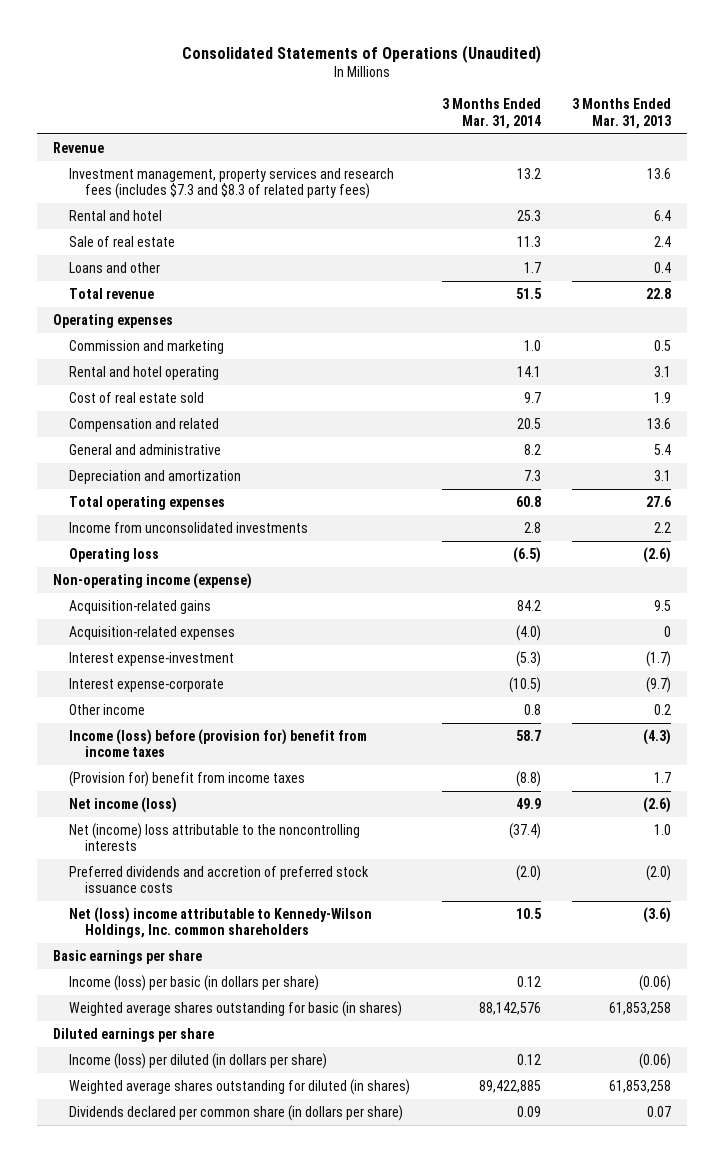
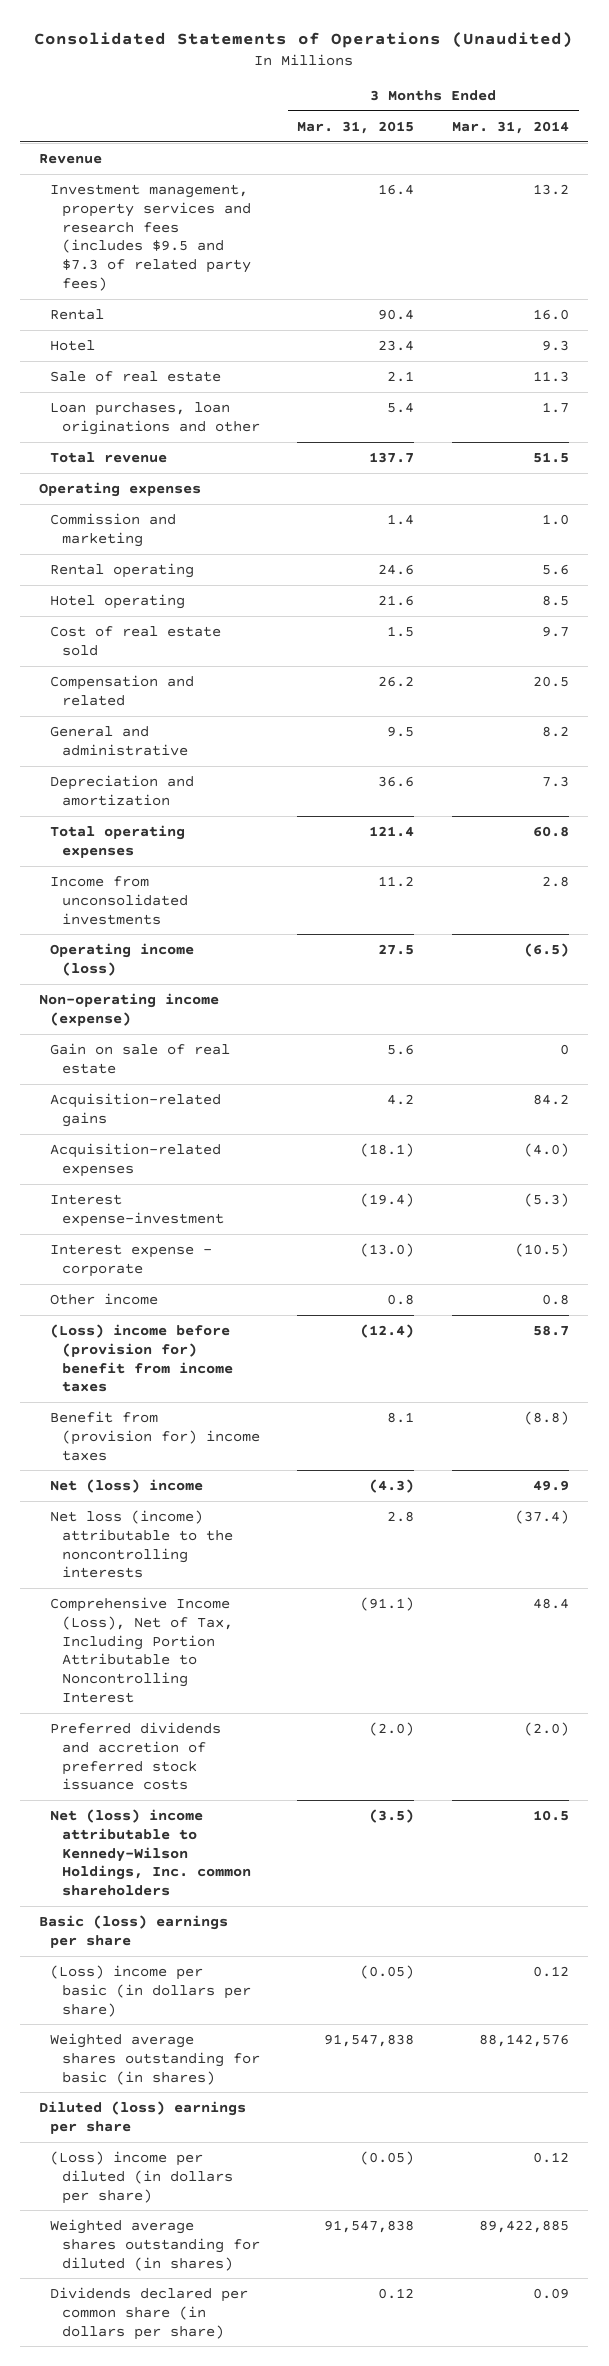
[572,98,672,129] 3 Months Ended Mar. 31, 2013 -> none
none -> [297,120,415,134] Mar. 31, 2015
[69,209,163,221] Rental and hotel -> none
[69,167,395,200] Investment management, property services and research fees (includes $7.3 and $8.3 of related party fees) -> [50,183,251,292] Investment management, property services and research fees (includes $9.5 and $7.3 of related party fees)
none -> [50,308,105,320] Rental
none -> [50,339,96,351] Hotel
[69,261,161,273] Loans and other -> [50,401,260,435] Loan purchases, loan originations and other
[69,365,220,380] Rental and hotel operating -> [50,562,195,578] Rental operating
[516,365,541,377] 14.1 -> [542,563,570,575] 5.6
none -> [50,593,186,609] Hotel operating
[69,547,160,562] Operating loss -> [50,942,195,976] Operating income (loss)
none -> [50,1042,231,1074] Gain on sale of real estate
[69,677,225,692] Interest expense-corporate -> [50,1243,213,1277] Interest expense - corporate
[69,728,368,758] Income (loss) before (provision for) benefit from income taxes -> [50,1323,233,1393] (Loss) income before (provision for) benefit from income taxes
[69,770,306,787] (Provision for) benefit from income taxes -> [50,1410,260,1461] Benefit from (provision for) income taxes
[69,796,178,813] Net income (loss) -> [50,1478,204,1493] Net (loss) income
[69,822,361,852] Net (income) loss attributable to the noncontrolling interests -> [50,1509,233,1579] Net loss (income) attributable to the noncontrolling interests
none -> [50,1596,233,1704] Comprehensive Income (Loss), Net of Tax, Including Portion Attributable to Noncontrolling Interest
[52,949,202,964] Basic earnings per share -> [39,1914,229,1948] Basic (loss) earnings per share
[69,974,320,991] Income (loss) per basic (in dollars per share) -> [50,1964,251,2017] (Loss) income per basic (in dollars per share)
[52,1027,214,1042] Diluted earnings per share -> [39,2100,247,2134] Diluted (loss) earnings per share
[69,1052,328,1069] Income (loss) per diluted (in dollars per share) -> [50,2150,233,2204] (Loss) income per diluted (in dollars per share)

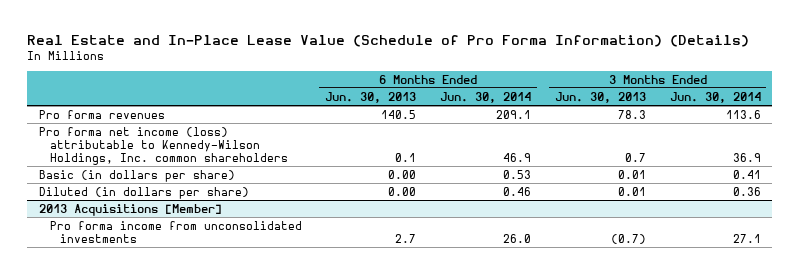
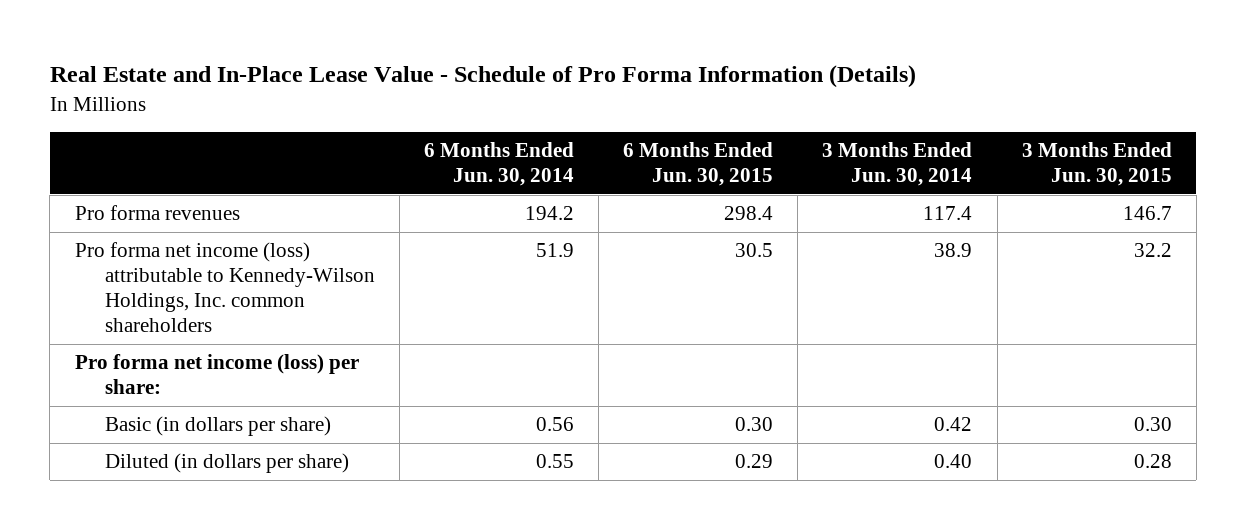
[27,34,750,47] Real Estate and In-Place Lease Value (Schedule of Pro Forma Information) (Details) -> [49,65,916,89] Real Estate and In-Place Lease Value - Schedule of Pro Forma Information (Details)
[325,91,417,103] Jun. 30, 2013 -> none
[554,91,646,103] Jun. 30, 2013 -> none
none -> [623,142,774,186] 6 Months Ended Jun. 30, 2015
none -> [1021,142,1172,186] 3 Months Ended Jun. 30, 2015
[39,203,223,216] 2013 Acquisitions [Member] -> none
[49,220,302,243] Pro forma income from unconsolidated investments -> none
[496,109,532,119] 209.1 -> [524,206,574,221] 194.2
[725,109,761,119] 113.6 -> [923,206,973,221] 117.4
[503,152,532,162] 46.9 -> [535,243,574,258] 51.9
[732,152,761,162] 36.9 -> [934,243,973,258] 38.9
none -> [74,354,359,395] Pro forma net income (loss) per share:
[503,169,532,179] 0.53 -> [535,417,574,432] 0.56
[732,169,761,179] 0.41 -> [934,417,973,432] 0.42
[503,186,532,196] 0.46 -> [535,454,574,469] 0.55
[732,186,761,196] 0.36 -> [934,454,973,469] 0.40

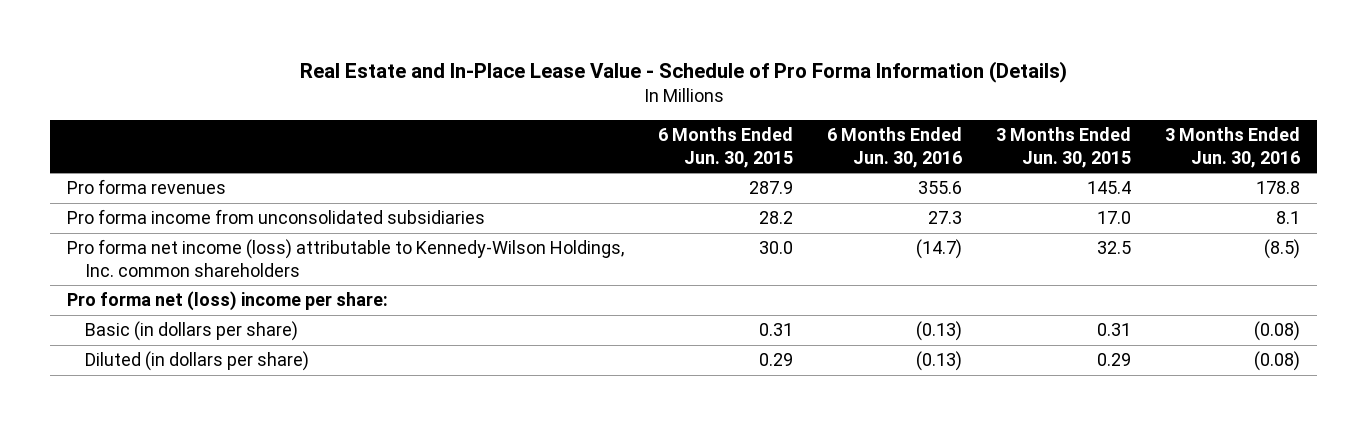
[423,142,574,186] 6 Months Ended Jun. 30, 2014 -> none
[822,142,973,186] 3 Months Ended Jun. 30, 2014 -> none
none -> [827,126,963,168] 6 Months Ended Jun. 30, 2016
none -> [1165,126,1301,168] 3 Months Ended Jun. 30, 2016
[724,206,774,221] 298.4 -> [749,181,794,195] 287.9
[1122,206,1172,221] 146.7 -> [1087,181,1132,195] 145.4
none -> [67,209,486,225] Pro forma income from unconsolidated subsidiaries
[735,243,774,258] 30.5 -> [759,241,794,255] 30.0
[1133,243,1172,258] 32.2 -> [1097,241,1132,255] 32.5
[74,354,359,395] Pro forma net income (loss) per share: -> [67,291,389,312] Pro forma net (loss) income per share:
[735,417,774,432] 0.30 -> [759,323,794,337] 0.31
[1133,417,1172,432] 0.30 -> [1097,323,1132,337] 0.31
[1133,454,1172,469] 0.28 -> [1097,353,1132,367] 0.29

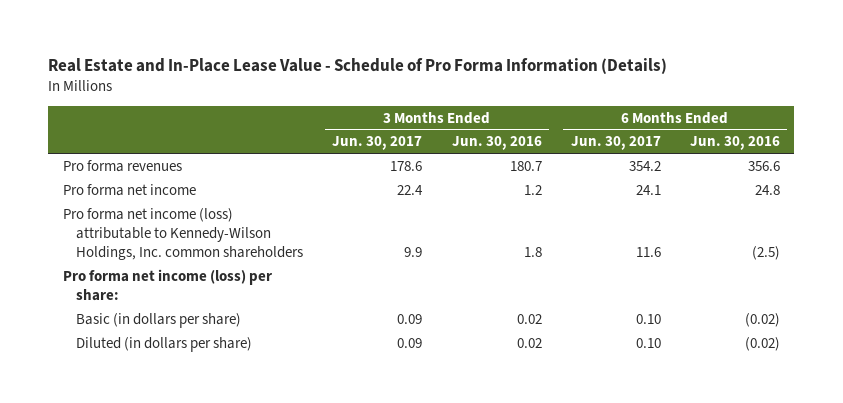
[658,126,794,168] 6 Months Ended Jun. 30, 2015 -> none
[996,126,1132,168] 3 Months Ended Jun. 30, 2015 -> none
none -> [332,136,423,151] Jun. 30, 2017
none -> [570,136,661,151] Jun. 30, 2017
[67,209,486,225] Pro forma income from unconsolidated subsidiaries -> none
[918,181,963,195] 355.6 -> [747,160,780,171] 356.6
[1256,181,1301,195] 178.8 -> [509,160,542,171] 180.7
none -> [62,183,196,196] Pro forma net income
[916,239,963,260] (14.7) -> [751,245,780,260] (2.5)
[1264,239,1301,260] (8.5) -> [523,246,542,257] 1.8
[67,291,389,312] Pro forma net (loss) income per share: -> [62,268,272,301] Pro forma net income (loss) per share:
[916,321,963,342] (0.13) -> [744,312,780,327] (0.02)
[1254,321,1301,342] (0.08) -> [516,313,542,324] 0.02
[916,351,963,372] (0.13) -> [744,336,780,351] (0.02)
[1254,351,1301,372] (0.08) -> [516,337,542,348] 0.02

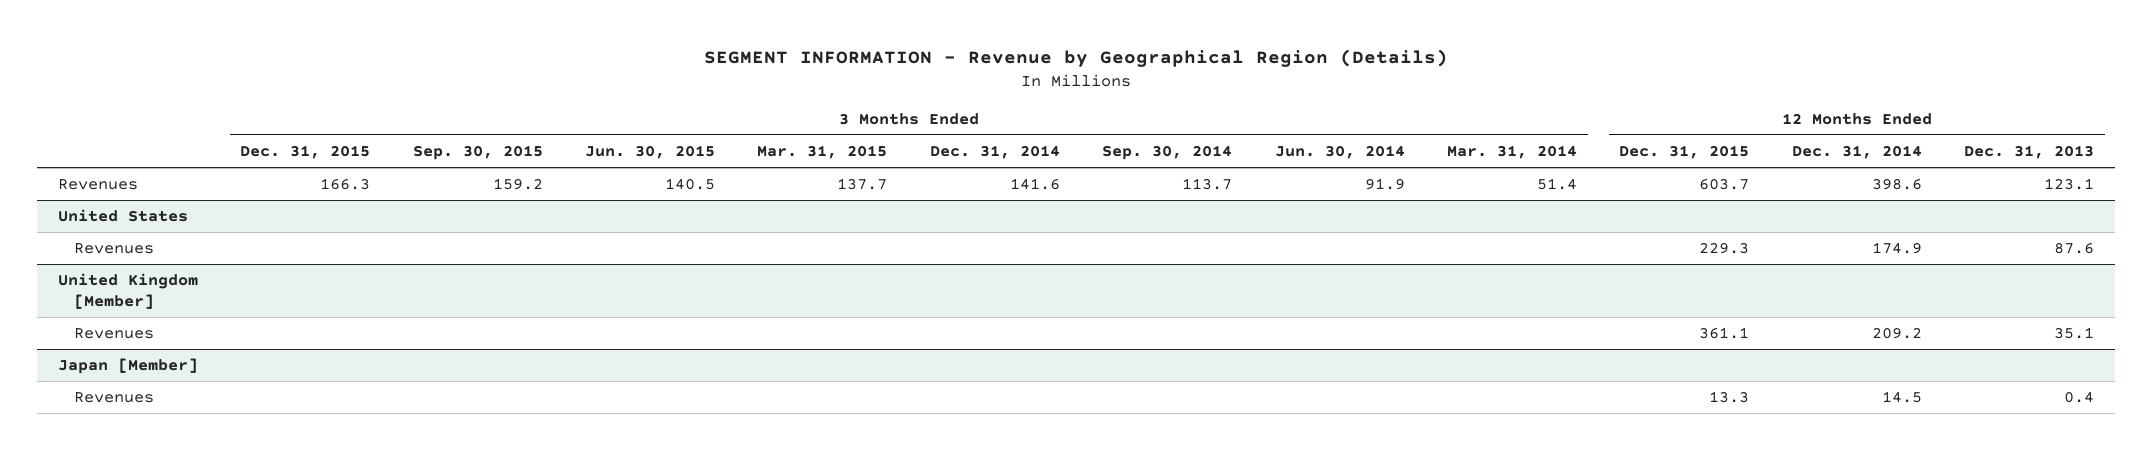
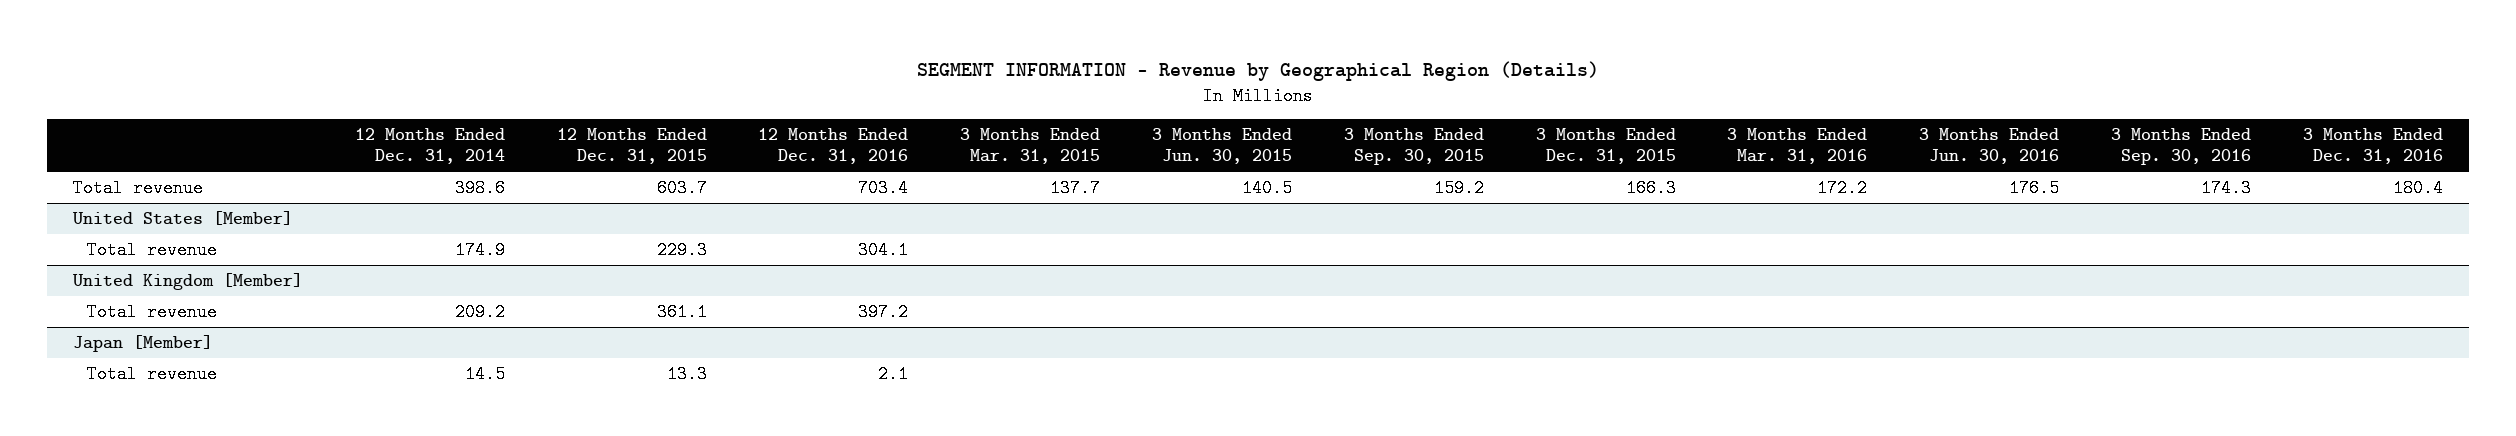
[929,145,1060,160] Dec. 31, 2014 -> none
[1102,145,1233,161] Sep. 30, 2014 -> none
[1274,145,1405,160] Jun. 30, 2014 -> none
[1446,145,1577,160] Mar. 31, 2014 -> none
[1964,145,2095,160] Dec. 31, 2013 -> none
none -> [758,128,909,165] 12 Months Ended Dec. 31, 2016
none -> [1727,128,1868,165] 3 Months Ended Mar. 31, 2016
none -> [1919,128,2060,165] 3 Months Ended Jun. 30, 2016
none -> [2110,128,2251,166] 3 Months Ended Sep. 30, 2016
none -> [2302,128,2443,165] 3 Months Ended Dec. 31, 2016
[57,179,138,191] Revenues -> [73,178,204,197] Total revenue
[57,209,188,223] United States -> [72,210,294,225] United States [Member]
[73,243,154,255] Revenues -> [86,240,217,259] Total revenue
[73,328,154,340] Revenues -> [86,302,217,321] Total revenue
[73,392,154,404] Revenues -> [86,364,217,383] Total revenue

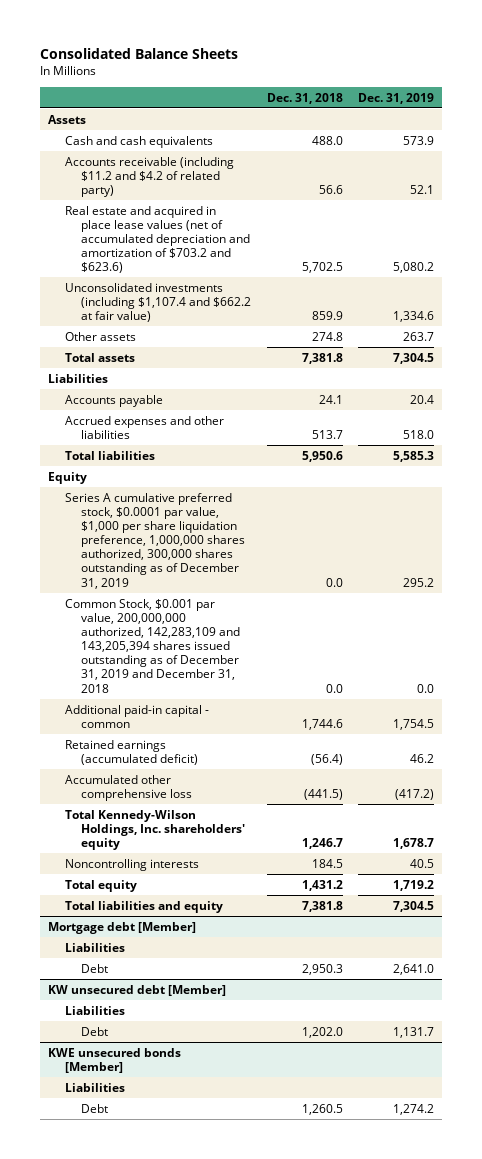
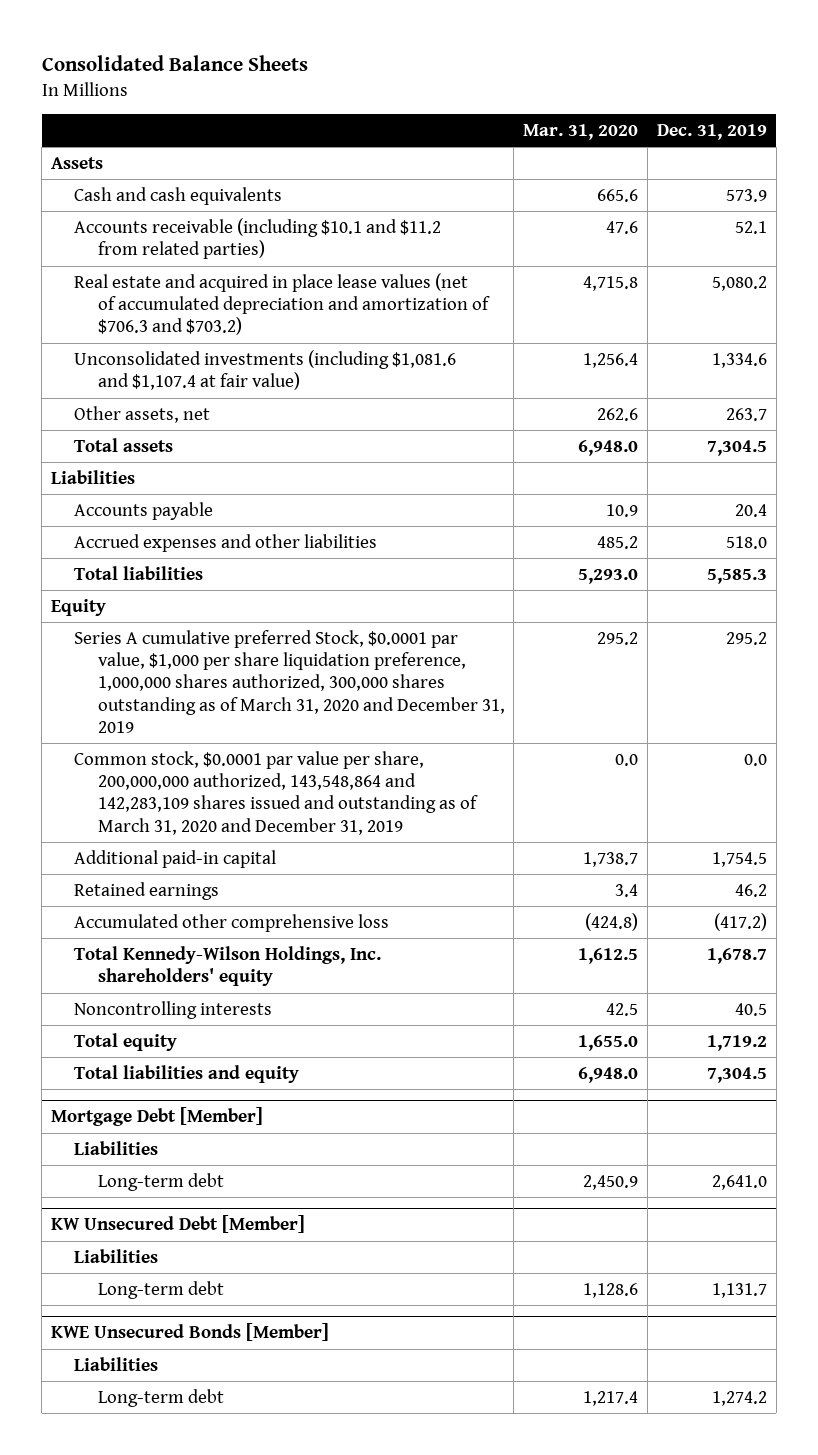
[266,92,343,104] Dec. 31, 2018 -> none
none -> [523,123,639,140] Mar. 31, 2020
[64,156,234,197] Accounts receivable (including $11.2 and $4.2 of related party) -> [74,217,442,260] Accounts receivable (including $10.1 and $11.2 from related parties)
[64,205,251,274] Real estate and acquired in place lease values (net of accumulated depreciation and amortization of $703.2 and $623.6) -> [74,272,490,336] Real estate and acquired in place lease values (net of accumulated depreciation and amortization of $706.3 and $703.2)
[64,282,252,322] Unconsolidated investments (including $1,107.4 and $662.2 at fair value) -> [74,349,457,391] Unconsolidated investments (including $1,081.6 and $1,107.4 at fair value)
[64,331,136,341] Other assets -> [74,405,211,423] Other assets, net
[64,492,246,589] Series A cumulative preferred stock, $0.0001 par value, $1,000 per share liquidation preference, 1,000,000 shares authorized, 300,000 shares outstanding as of December 31, 2019 -> [74,629,505,733] Series A cumulative preferred Stock, $0.0001 par value, $1,000 per share liquidation preference, 1,000,000 shares authorized, 300,000 shares outstanding as of March 31, 2020 and December 31, 2019
[64,598,241,693] Common Stock, $0.001 par value, 200,000,000 authorized, 142,283,109 and 143,205,394 shares issued outstanding as of December 31, 2019 and December 31, 2018 -> [74,750,478,835] Common stock, $0.0001 par value per share, 200,000,000 authorized, 143,548,864 and 142,283,109 shares issued and outstanding as of March 31, 2020 and December 31, 2019
[64,704,209,728] Additional paid-in capital - common -> [74,849,277,868] Additional paid-in capital
[64,739,199,765] Retained earnings (accumulated deficit) -> [74,881,220,900] Retained earnings
[47,921,196,934] Mortgage debt [Member] -> [51,1107,264,1127] Mortgage Debt [Member]
[81,963,109,973] Debt -> [97,1172,224,1191] Long-term debt
[47,984,226,996] KW unsecured debt [Member] -> [51,1215,306,1234] KW Unsecured Debt [Member]
[81,1026,109,1036] Debt -> [97,1280,224,1299] Long-term debt
[47,1047,181,1073] KWE unsecured bonds [Member] -> [51,1323,330,1342] KWE Unsecured Bonds [Member]
[81,1103,109,1113] Debt -> [97,1388,224,1407] Long-term debt

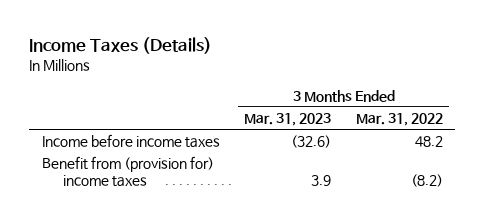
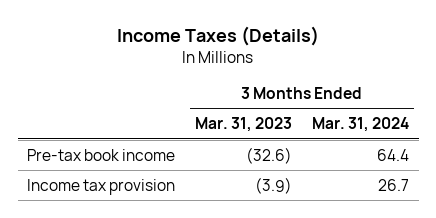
[355,112,443,126] Mar. 31, 2022 -> none
none -> [311,117,409,133] Mar. 31, 2024
[41,134,220,149] Income before income taxes -> [27,148,176,161] Pre-tax book income
[41,156,214,188] Benefit from (provision for) income taxes -> [27,178,176,195] Income tax provision
[311,175,332,187] 3.9 -> [255,176,293,194] (3.9)

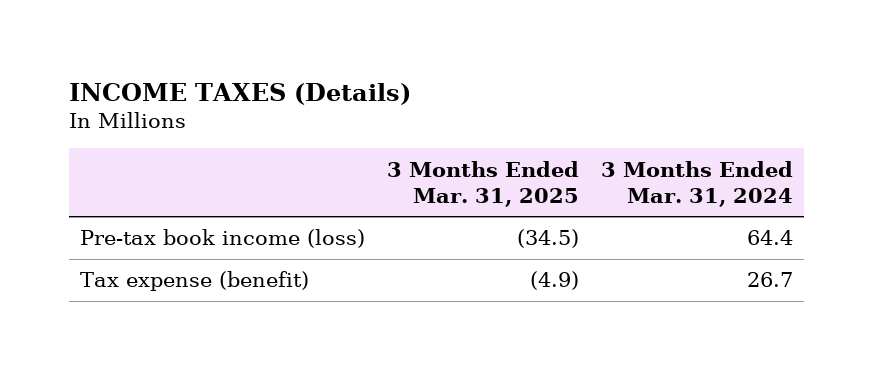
[117,25,320,46] Income Taxes (Details) -> [69,82,412,105] INCOME TAXES (Details)
[195,117,293,133] Mar. 31, 2023 -> none
none -> [387,160,580,207] 3 Months Ended Mar. 31, 2025
[27,148,176,161] Pre-tax book income -> [80,229,366,249] Pre-tax book income (loss)
[27,178,176,195] Income tax provision -> [80,271,310,292] Tax expense (benefit)

